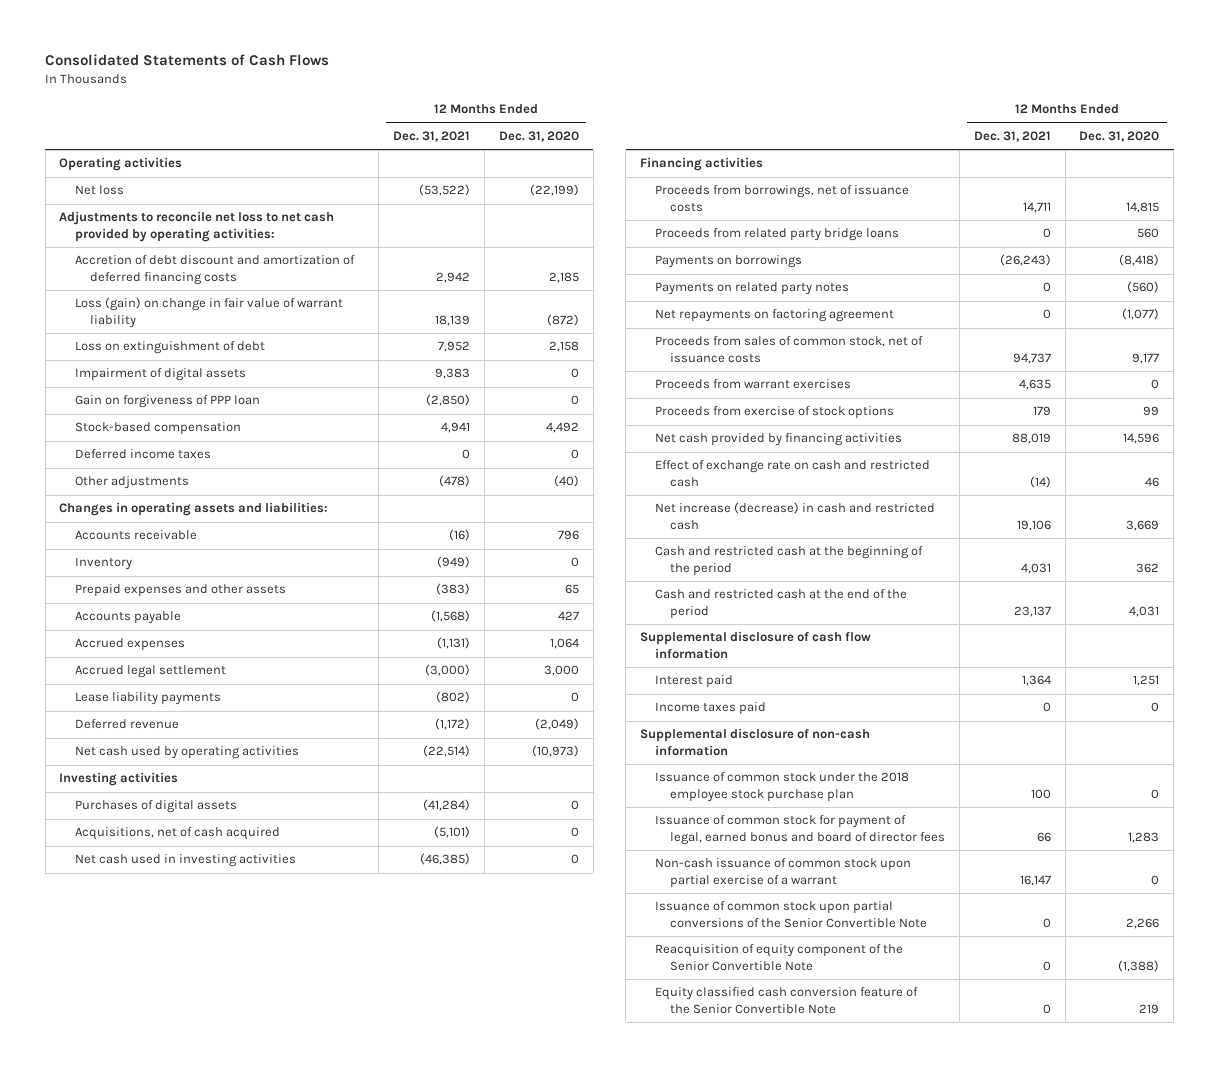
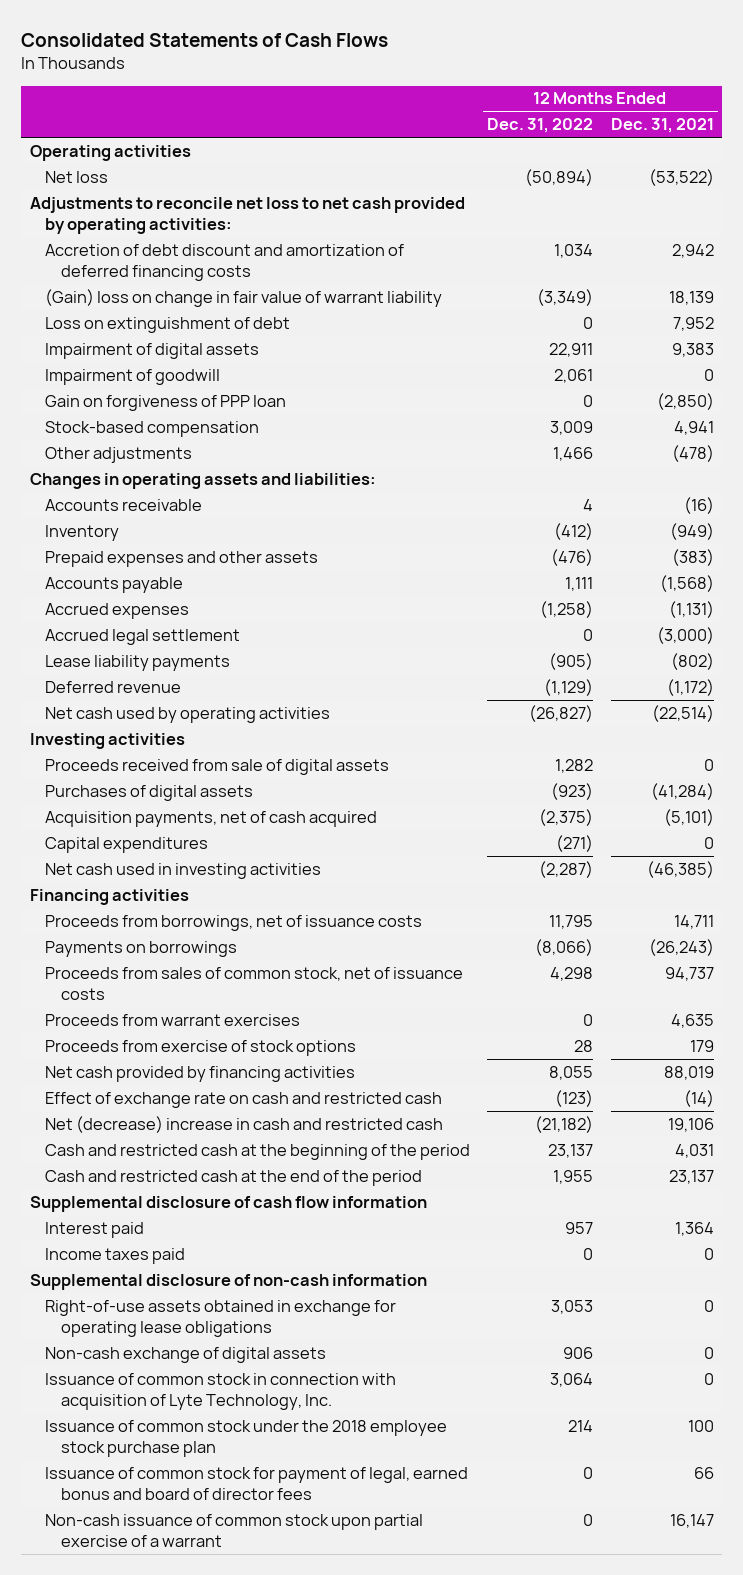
[498,130,579,142] Dec. 31, 2020 -> none
none -> [487,118,594,134] Dec. 31, 2022
[74,297,343,328] Loss (gain) on change in fair value of warrant liability -> [45,288,443,307] (Gain) loss on change in fair value of warrant liability
none -> [45,368,221,385] Impairment of goodwill
[74,449,211,460] Deferred income taxes -> none
none -> [45,758,390,775] Proceeds received from sale of digital assets
[74,827,280,841] Acquisitions, net of cash acquired -> [45,810,378,827] Acquisition payments, net of cash acquired
none -> [45,836,209,853] Capital expenditures
[655,228,900,242] Proceeds from related party bridge loans -> none
[655,282,850,296] Payments on related party notes -> none
[655,309,895,323] Net repayments on factoring agreement -> none
[655,502,936,530] Net increase (decrease) in cash and restricted cash -> [45,1115,444,1133] Net (decrease) increase in cash and restricted cash
none -> [45,1299,397,1337] Right-of-use assets obtained in exchange for operating lease obligations
none -> [45,1346,327,1363] Non-cash exchange of digital assets
none -> [45,1372,397,1410] Issuance of common stock in connection with acquisition of Lyte Technology, Inc.
[655,901,928,928] Issuance of common stock upon partial conversions of the Senior Convertible Note -> none
[655,944,904,971] Reacquisition of equity component of the Senior Convertible Note -> none
[655,987,919,1014] Equity classified cash conversion feature of the Senior Convertible Note -> none

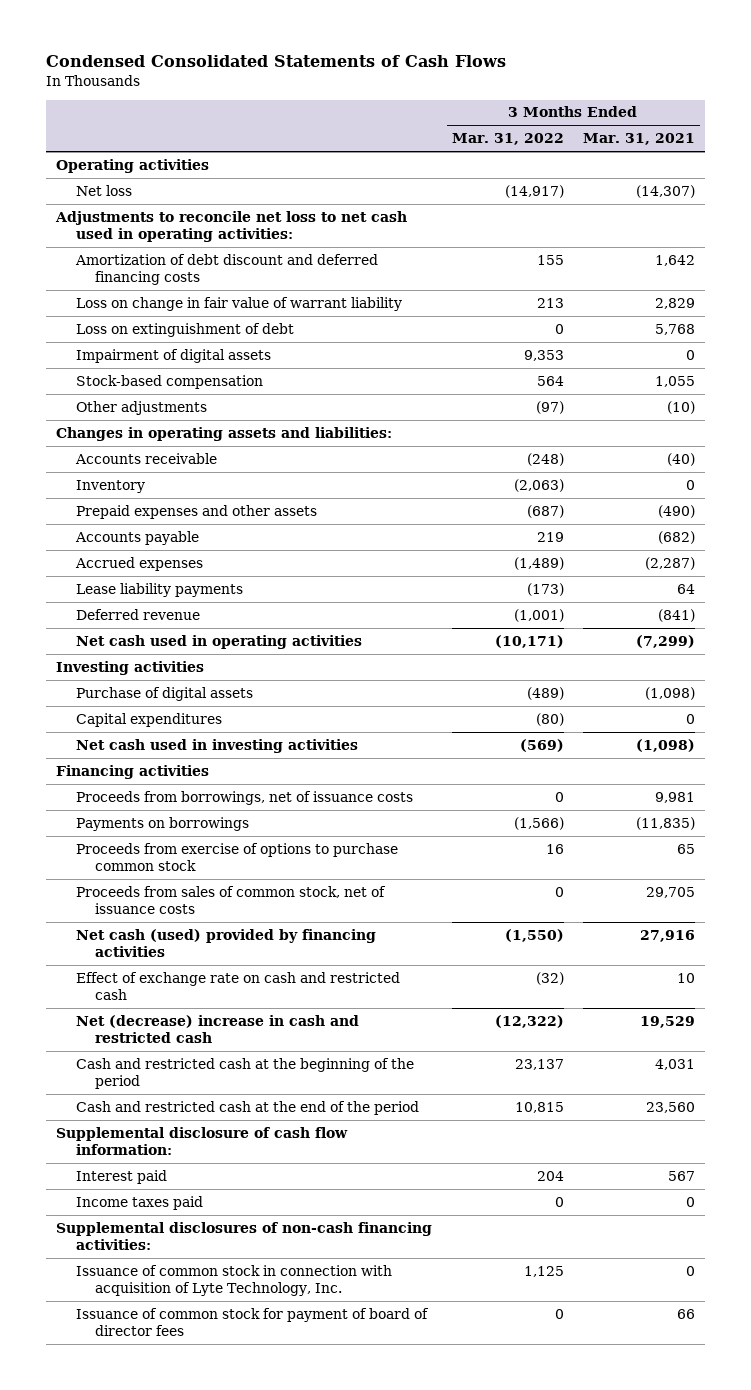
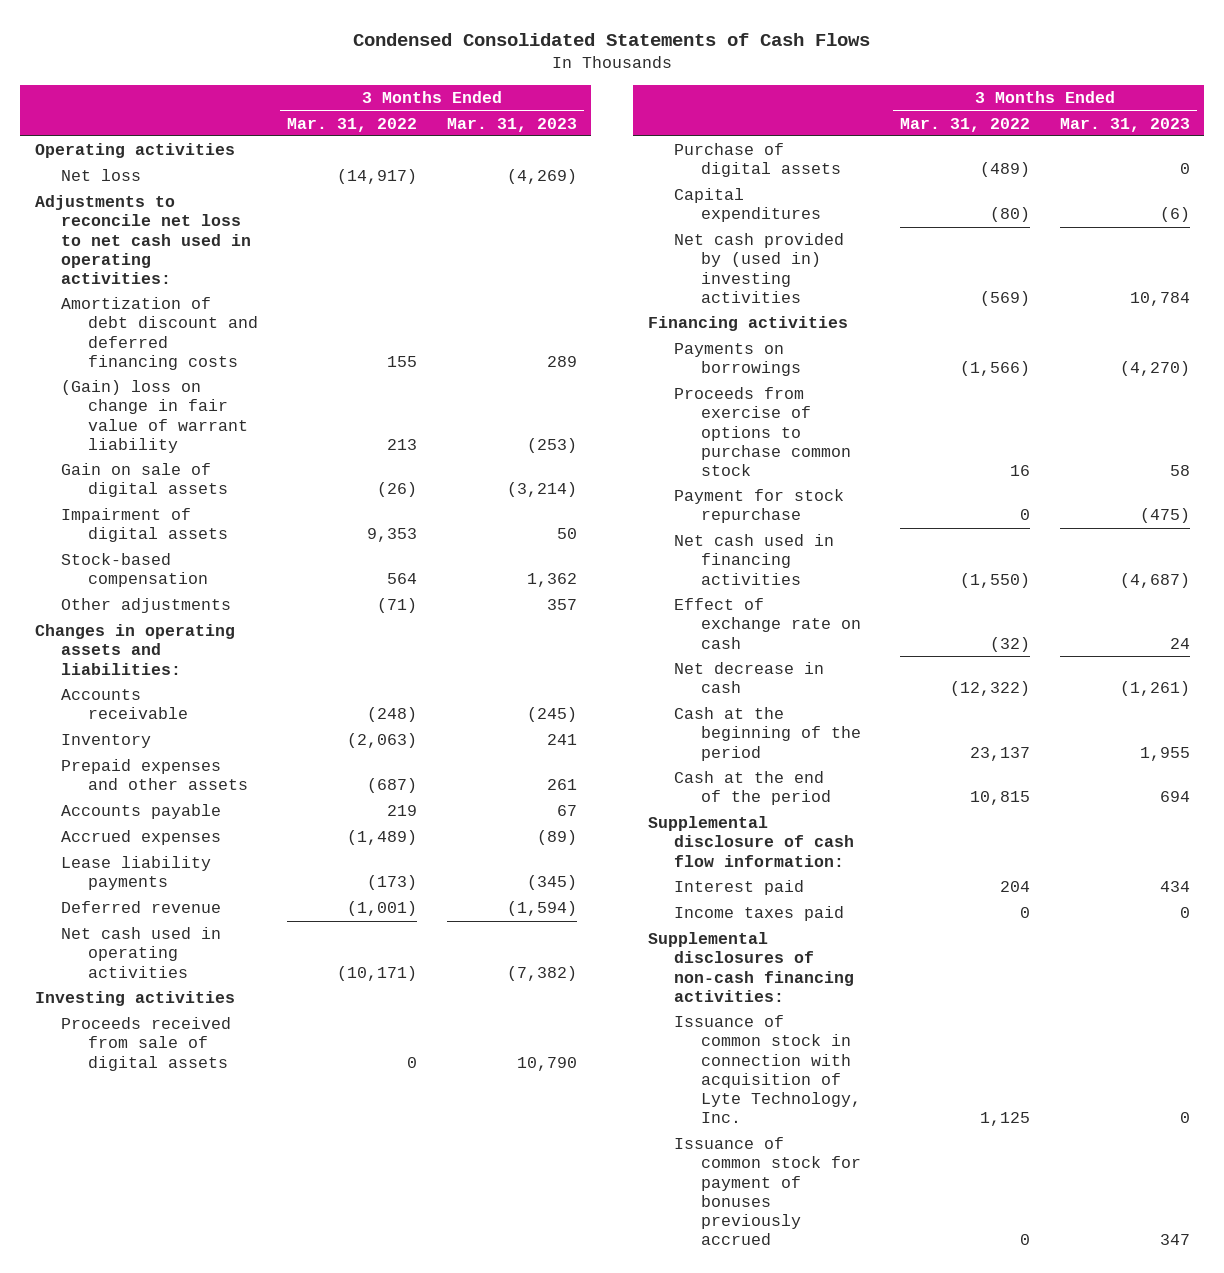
[583,133,696,146] Mar. 31, 2021 -> none
none -> [446,117,577,132] Mar. 31, 2023
[75,322,294,337] Loss on extinguishment of debt -> none
[75,296,402,311] Loss on change in fair value of warrant liability -> [61,380,248,453] (Gain) loss on change in fair value of warrant liability
none -> [61,463,228,498] Gain on sale of digital assets
[535,400,564,414] (97) -> [377,598,418,614] (71)
none -> [61,1017,232,1071] Proceeds received from sale of digital assets
[75,738,358,753] Net cash used in investing activities -> [674,233,845,303] Net cash provided by (used in) investing activities
[75,790,413,805] Proceeds from borrowings, net of issuance costs -> none
[75,885,386,914] Proceeds from sales of common stock, net of issuance costs -> none
none -> [674,489,845,524] Payment for stock repurchase
[75,928,376,957] Net cash (used) provided by financing activities -> [674,534,835,585] Net cash used in financing activities
[75,971,400,1000] Effect of exchange rate on cash and restricted cash -> [674,598,861,649] Effect of exchange rate on cash
[75,1014,359,1043] Net (decrease) increase in cash and restricted cash -> [674,662,825,694] Net decrease in cash
[75,1057,414,1089] Cash and restricted cash at the beginning of the period -> [674,707,861,761] Cash at the beginning of the period
[75,1100,419,1115] Cash and restricted cash at the end of the period -> [674,771,831,806] Cash at the end of the period
[75,1307,429,1336] Issuance of common stock for payment of board of director fees -> [674,1137,861,1246] Issuance of common stock for payment of bonuses previously accrued

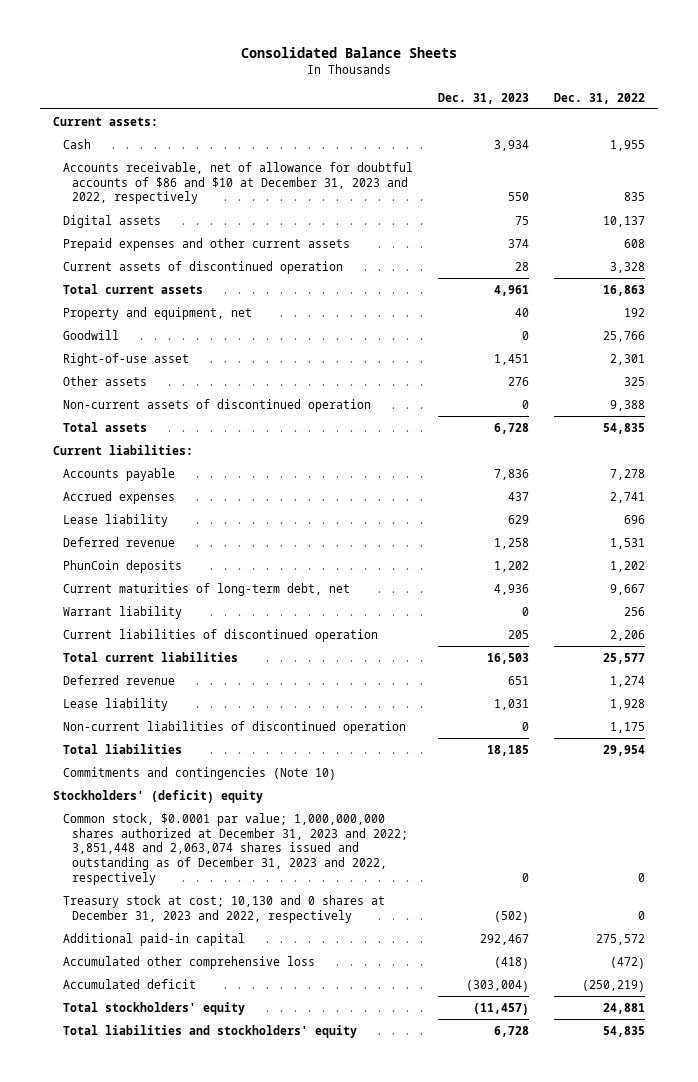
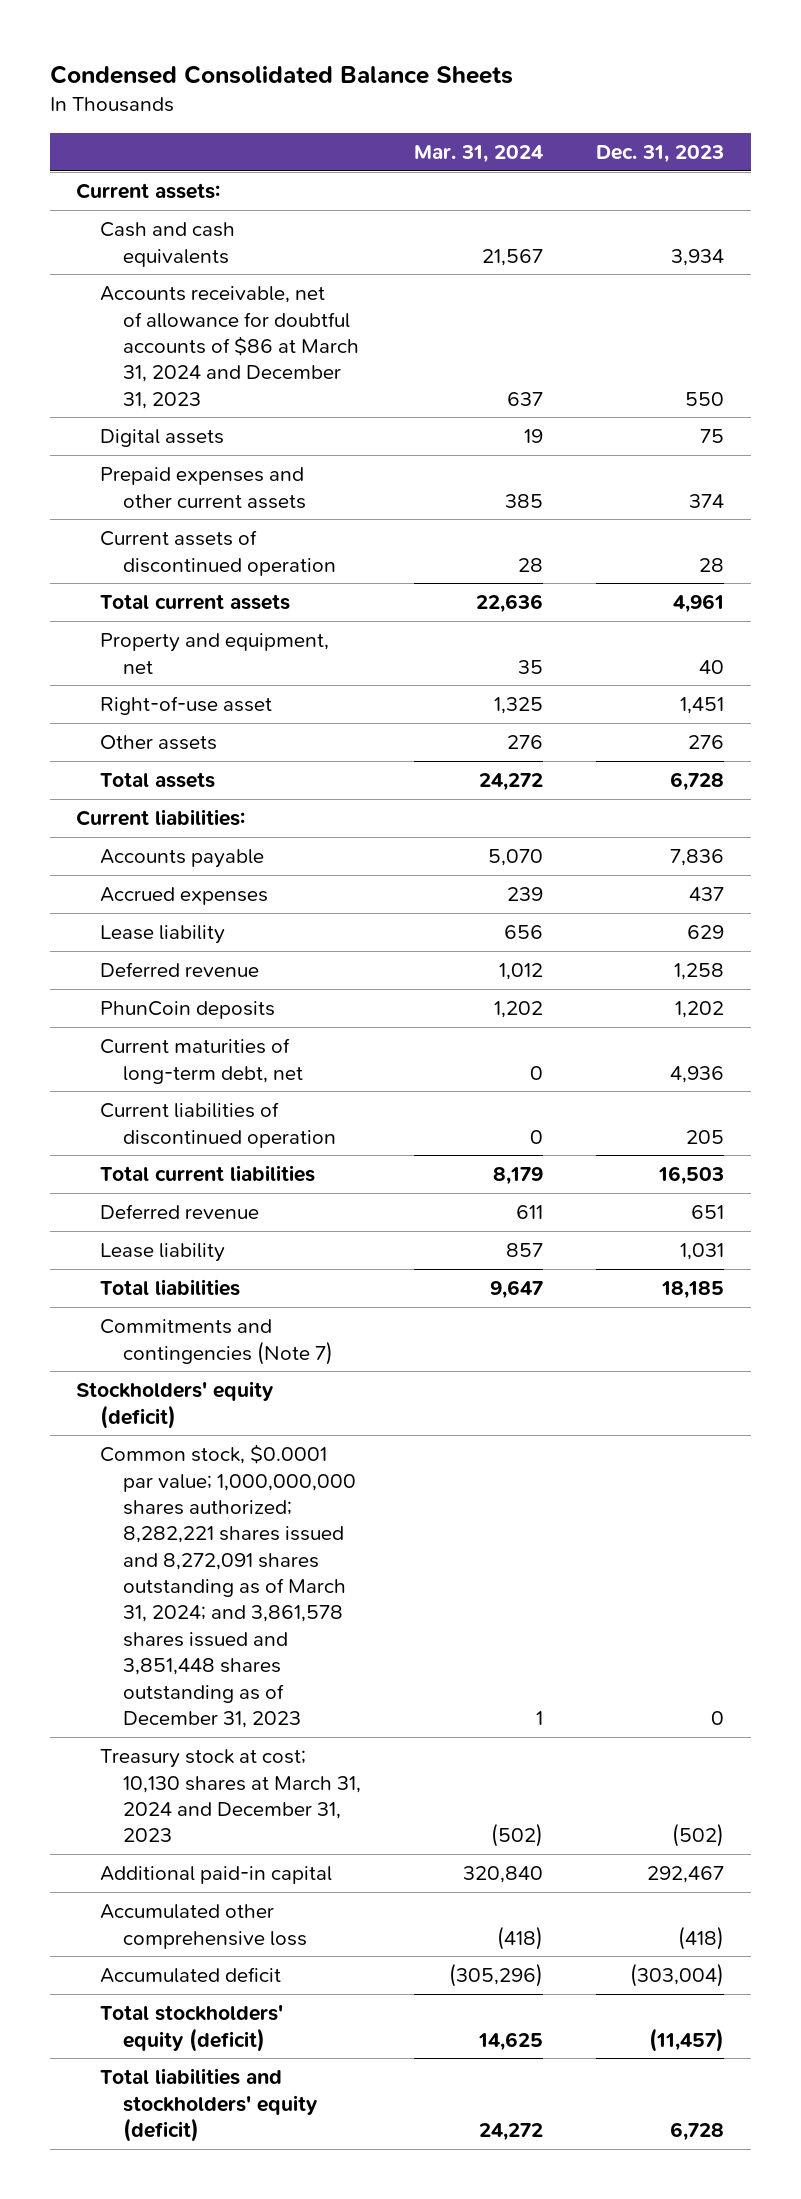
[240,47,457,59] Consolidated Balance Sheets -> [49,64,513,84] Condensed Consolidated Balance Sheets
[554,92,646,104] Dec. 31, 2022 -> none
none -> [414,144,544,163] Mar. 31, 2024
[62,138,91,149] Cash -> [99,222,235,267] Cash and cash equivalents
[62,161,413,205] Accounts receivable, net of allowance for doubtful accounts of $86 and $10 at December 31, 2023 and 2022, respectively -> [99,286,360,409] Accounts receivable, net of allowance for doubtful accounts of $86 at March 31, 2024 and December 31, 2023
[62,329,119,340] Goodwill -> none
[62,398,371,412] Non-current assets of discontinued operation -> none
[62,605,182,619] Warrant liability -> none
[62,720,406,734] Non-current liabilities of discontinued operation -> none
[62,766,336,780] Commitments and contingencies (Note 10) -> [99,1319,334,1365] Commitments and contingencies (Note 7)
[52,789,263,803] Stockholders' (deficit) equity -> [76,1381,275,1429] Stockholders' equity (deficit)
[62,812,409,886] Common stock, $0.0001 par value; 1,000,000,000 shares authorized at December 31, 2023 and 2022; 3,851,448 and 2,063,074 shares issued and outstanding as of December 31, 2023 and 2022, respectively -> [99,1444,357,1729] Common stock, $0.0001 par value; 1,000,000,000 shares authorized; 8,282,221 shares issued and 8,272,091 shares outstanding as of March 31, 2024; and 3,861,578 shares issued and 3,851,448 shares outstanding as of December 31, 2023
[62,894,385,923] Treasury stock at cost; 10,130 and 0 shares at December 31, 2023 and 2022, respectively -> [99,1749,362,1843] Treasury stock at cost; 10,130 shares at March 31, 2024 and December 31, 2023
[62,1001,245,1015] Total stockholders' equity -> [99,2005,283,2052] Total stockholders' equity (deficit)
[62,1024,357,1038] Total liabilities and stockholders' equity -> [99,2068,319,2142] Total liabilities and stockholders' equity (deficit)

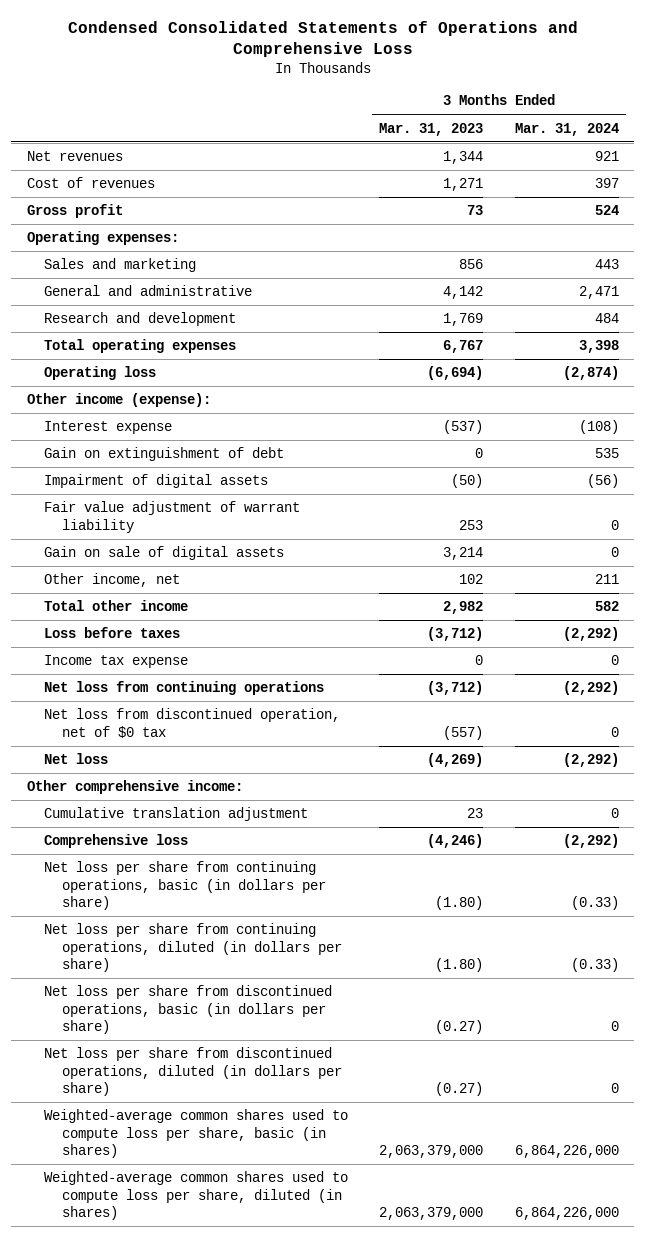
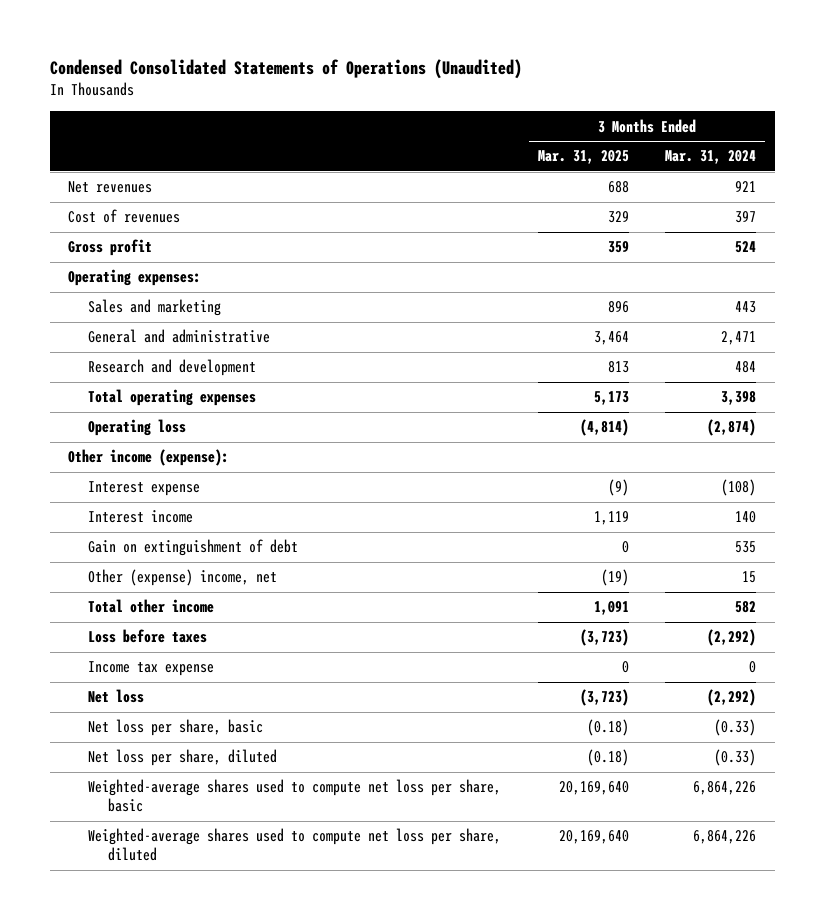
[67,20,578,58] Condensed Consolidated Statements of Operations and Comprehensive Loss -> [49,59,522,80] Condensed Consolidated Statements of Operations (Unaudited)
[379,122,484,136] Mar. 31, 2023 -> none
none -> [537,150,629,165] Mar. 31, 2025
none -> [88,510,194,524] Interest income
[44,474,269,489] Impairment of digital assets -> none
[44,501,301,533] Fair value adjustment of warrant liability -> none
[44,546,285,561] Gain on sale of digital assets -> none
[44,573,181,588] Other income, net -> [88,569,278,587] Other (expense) income, net
[594,574,619,585] 211 -> [742,571,757,584] 15
[44,681,325,696] Net loss from continuing operations -> none
[44,708,341,738] Net loss from discontinued operation, net of $0 tax -> none
[26,780,243,795] Other comprehensive income: -> none
[44,807,309,822] Cumulative translation adjustment -> none
[44,834,189,849] Comprehensive loss -> none
[44,985,333,1035] Net loss per share from discontinued operations, basic (in dollars per share) -> none
[44,1047,343,1097] Net loss per share from discontinued operations, diluted (in dollars per share) -> none
[44,861,327,911] Net loss per share from continuing operations, basic (in dollars per share) -> [88,719,264,737] Net loss per share, basic
[44,923,343,973] Net loss per share from continuing operations, diluted (in dollars per share) -> [88,749,278,767] Net loss per share, diluted
[44,1109,349,1159] Weighted-average common shares used to compute loss per share, basic (in shares) -> [88,779,502,813] Weighted-average shares used to compute net loss per share, basic
[514,1145,619,1159] 6,864,226,000 -> [693,781,757,796] 6,864,226
[44,1171,349,1221] Weighted-average common shares used to compute loss per share, diluted (in shares) -> [88,828,502,862] Weighted-average shares used to compute net loss per share, diluted
[514,1207,619,1221] 6,864,226,000 -> [693,830,757,845] 6,864,226

